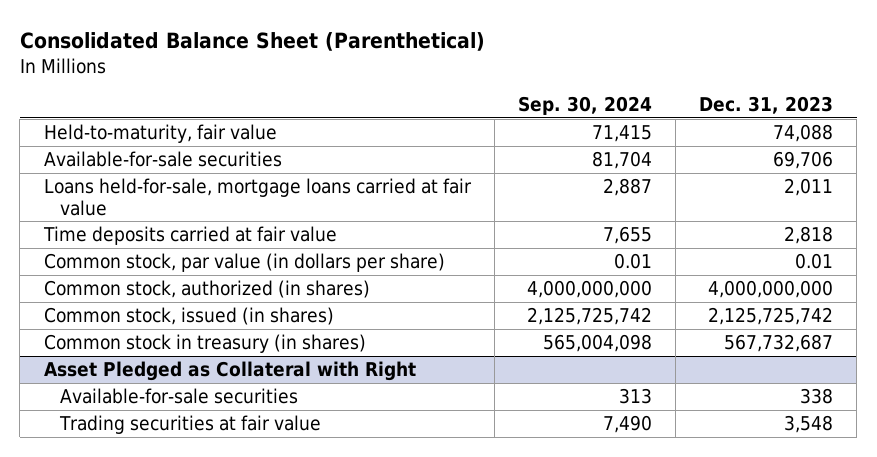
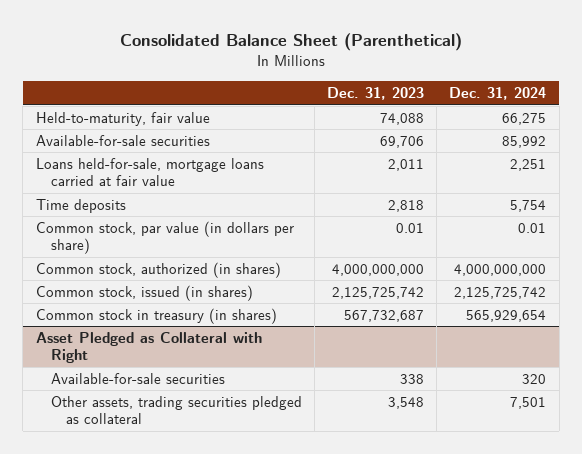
[517,96,652,116] Sep. 30, 2024 -> none
none -> [449,87,547,101] Dec. 31, 2024
[42,225,337,245] Time deposits carried at fair value -> [35,198,126,213] Time deposits
[59,414,322,434] Trading securities at fair value -> [50,395,302,425] Other assets, trading securities pledged as collateral

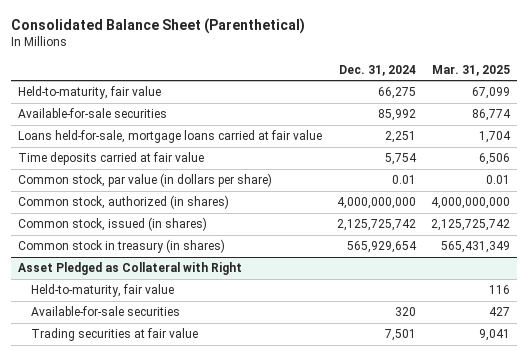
[327,87,425,101] Dec. 31, 2023 -> none
none -> [431,64,510,76] Mar. 31, 2025
[35,198,126,213] Time deposits -> [18,152,205,166] Time deposits carried at fair value
none -> [30,284,174,298] Held-to-maturity, fair value
[50,395,302,425] Other assets, trading securities pledged as collateral -> [30,328,198,342] Trading securities at fair value

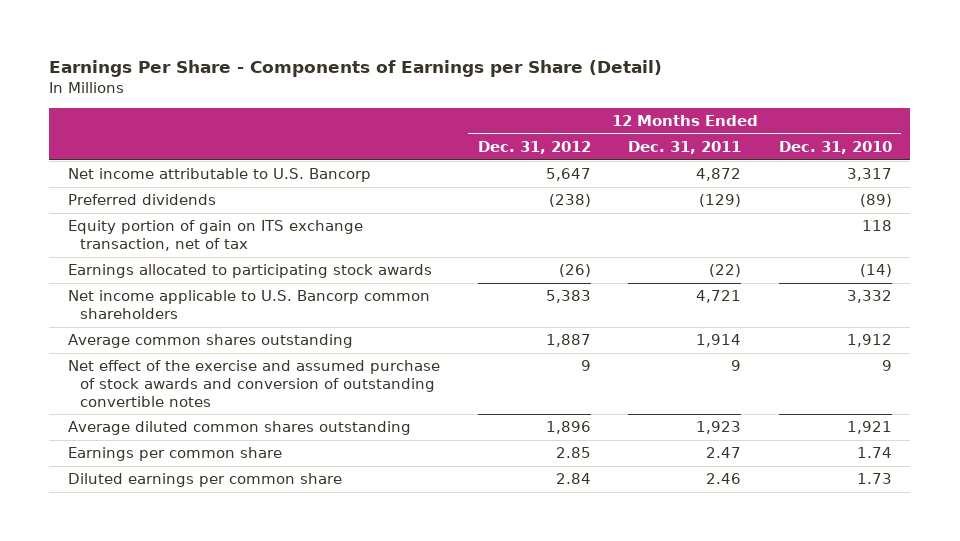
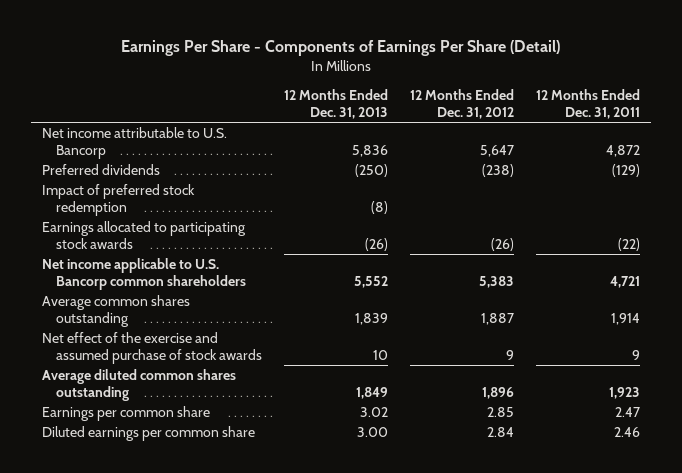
[49,59,663,77] Earnings Per Share - Components of Earnings per Share (Detail) -> [121,40,561,57] Earnings Per Share - Components of Earnings Per Share (Detail)
[778,141,892,155] Dec. 31, 2010 -> none
none -> [284,89,389,119] 12 Months Ended Dec. 31, 2013
[68,220,364,252] Equity portion of gain on ITS exchange transaction, net of tax -> none
none -> [41,184,195,216] Impact of preferred stock redemption
[68,360,441,407] Net effect of the exercise and assumed purchase of stock awards and conversion of outstanding convertible notes -> [41,332,263,364] Net effect of the exercise and assumed purchase of stock awards

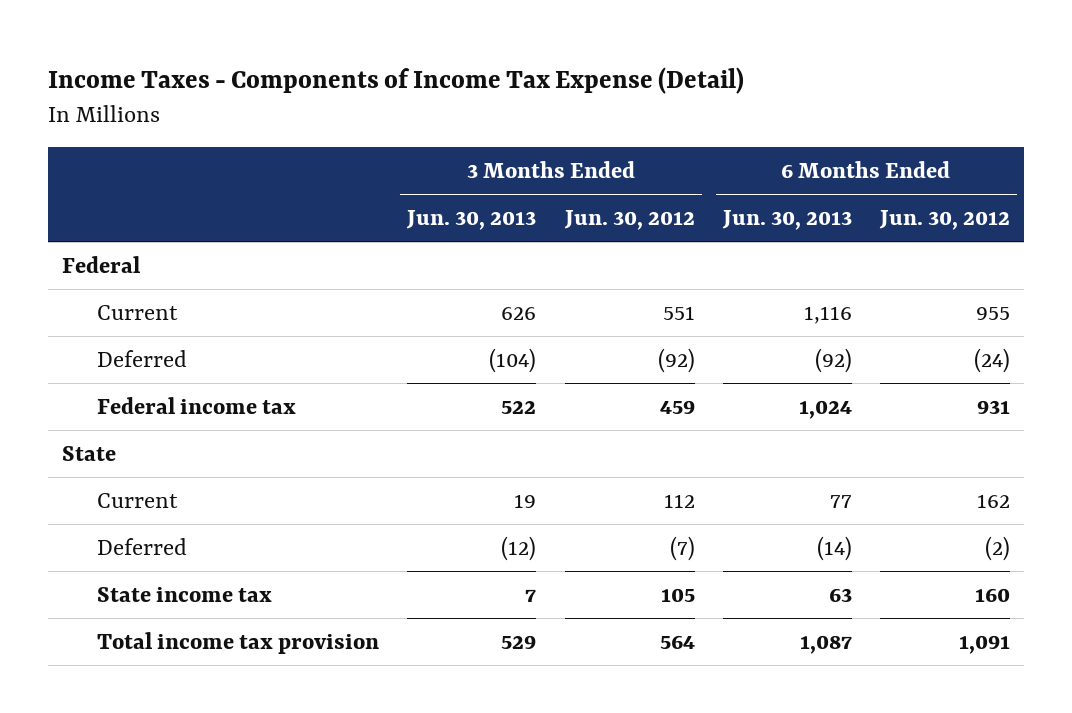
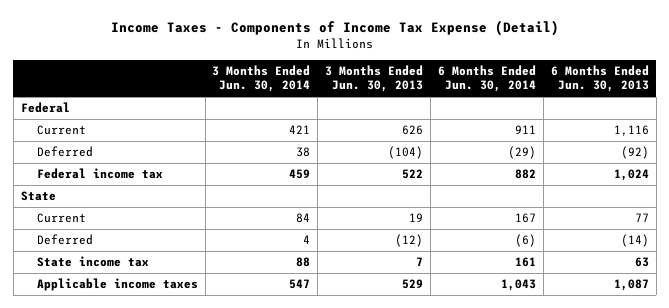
[563,210,695,231] Jun. 30, 2012 -> none
[878,210,1010,231] Jun. 30, 2012 -> none
none -> [212,65,311,93] 3 Months Ended Jun. 30, 2014
none -> [437,65,536,93] 6 Months Ended Jun. 30, 2014
[97,631,380,654] Total income tax provision -> [36,278,198,292] Applicable income taxes

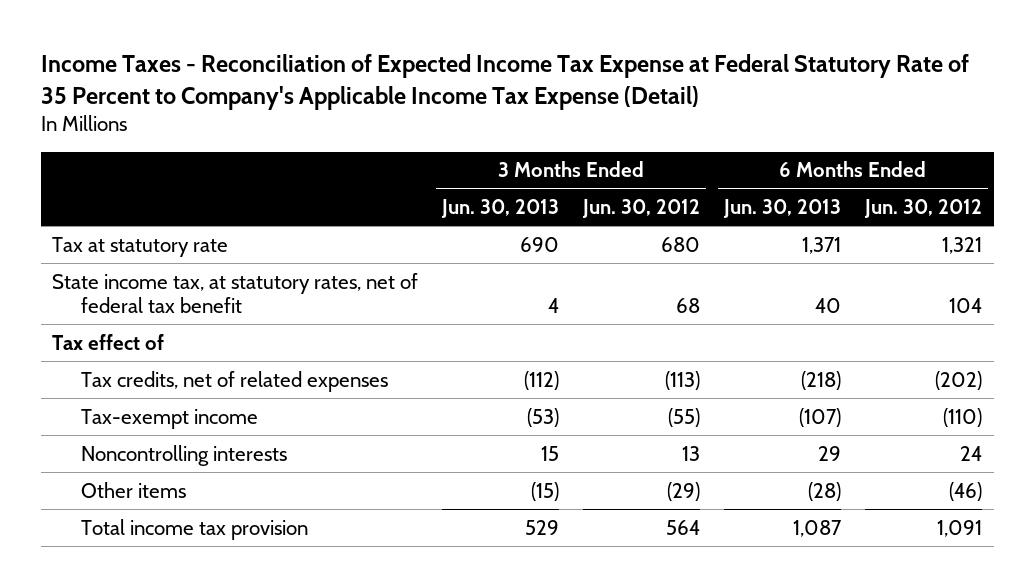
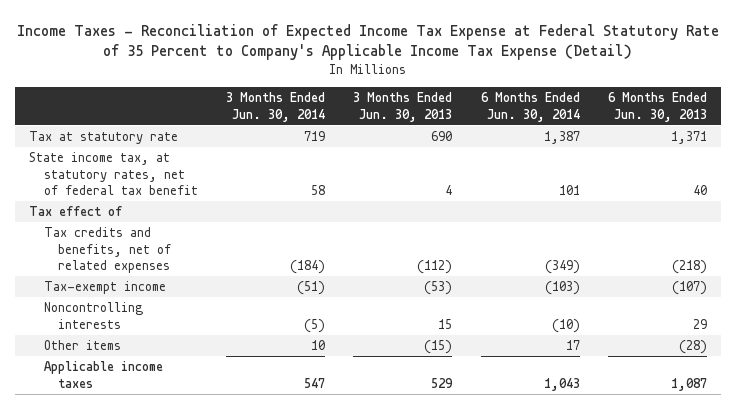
[582,199,701,219] Jun. 30, 2012 -> none
[864,199,983,219] Jun. 30, 2012 -> none
none -> [226,92,326,122] 3 Months Ended Jun. 30, 2014
none -> [480,92,580,122] 6 Months Ended Jun. 30, 2014
[80,370,388,392] Tax credits, net of related expenses -> [43,227,172,274] Tax credits and benefits, net of related expenses
[80,518,308,540] Total income tax provision -> [43,361,163,388] Applicable income taxes

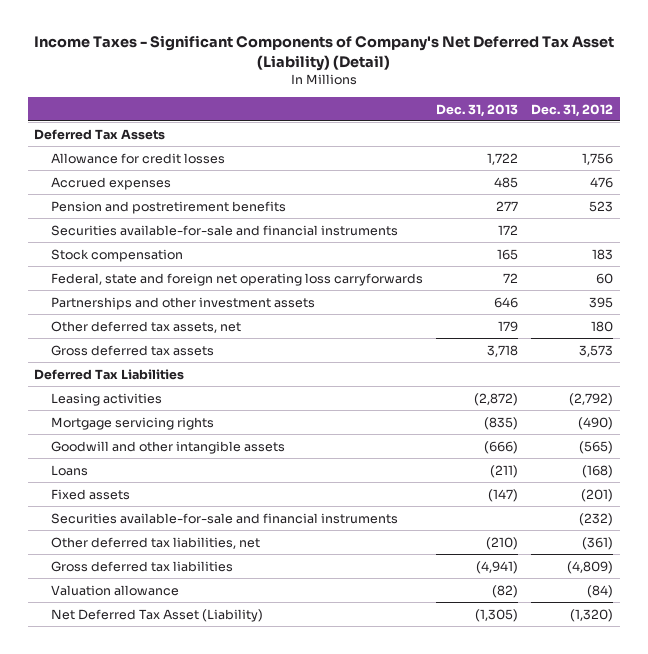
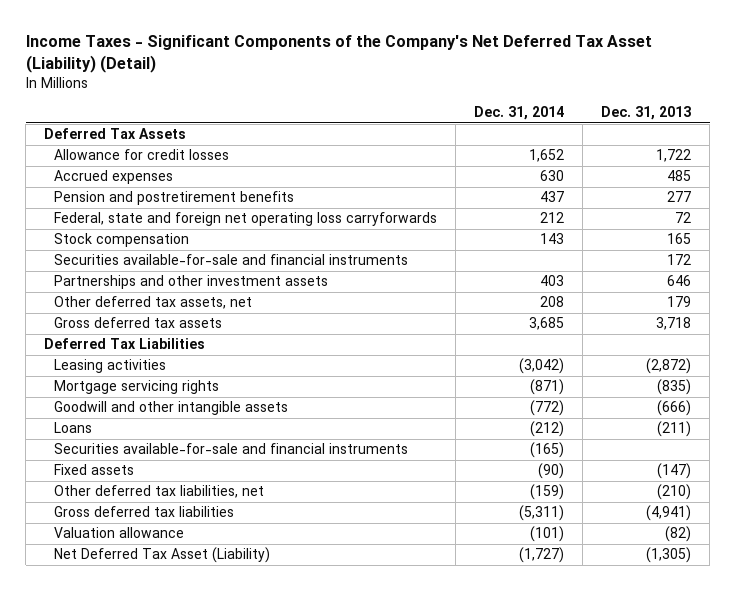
[33,35,614,72] Income Taxes - Significant Components of Company's Net Deferred Tax Asset (Liability) (Detail) -> [25,35,652,74] Income Taxes - Significant Components of the Company's Net Deferred Tax Asset (Liability) (Detail)
[531,103,614,117] Dec. 31, 2012 -> none
none -> [474,106,565,121] Dec. 31, 2014
[50,248,183,262] Stock compensation -> [54,233,190,248] Stock compensation
[50,224,398,236] Securities available-for-sale and financial instruments -> [54,254,409,266] Securities available-for-sale and financial instruments
[50,488,130,500] Fixed assets -> [54,464,135,476] Fixed assets

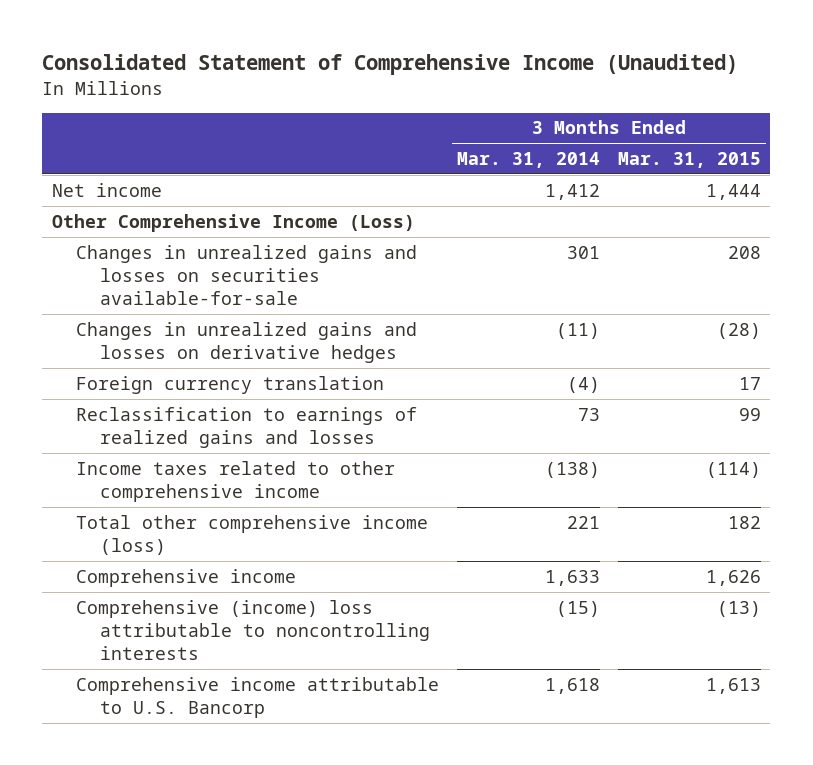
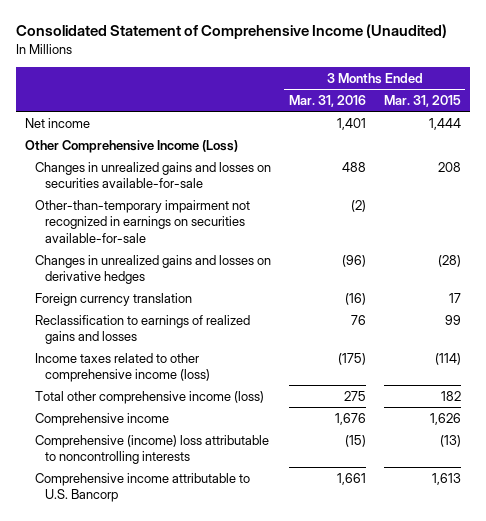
[456,152,600,169] Mar. 31, 2014 -> none
none -> [288,94,366,107] Mar. 31, 2016
none -> [35,199,251,243] Other-than-temporary impairment not recognized in earnings on securities available-for-sale
[75,460,395,502] Income taxes related to other comprehensive income -> [35,352,211,383] Income taxes related to other comprehensive income (loss)

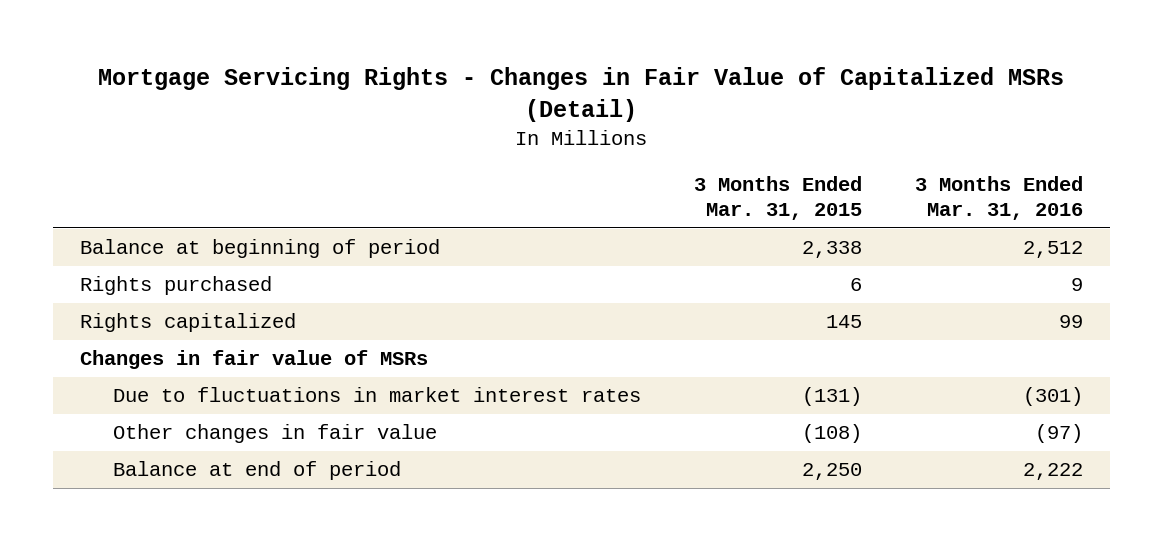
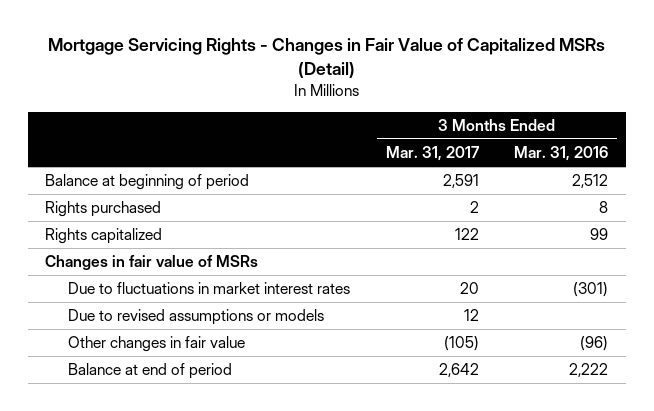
[693,175,862,220] 3 Months Ended Mar. 31, 2015 -> none
none -> [385,146,479,162] Mar. 31, 2017
[1071,278,1084,292] 9 -> [599,201,609,214] 8
none -> [68,309,325,326] Due to revised assumptions or models
[1035,424,1084,444] (97) -> [580,336,609,352] (96)

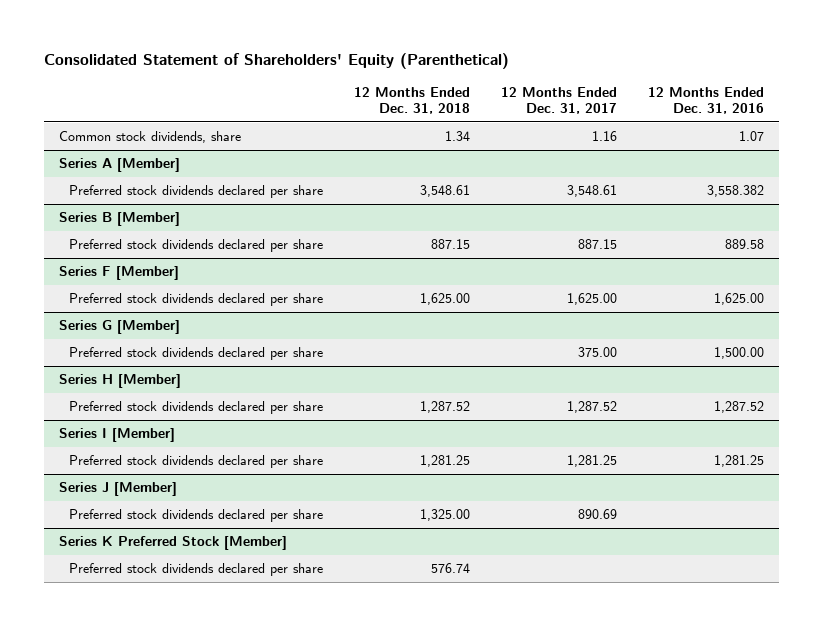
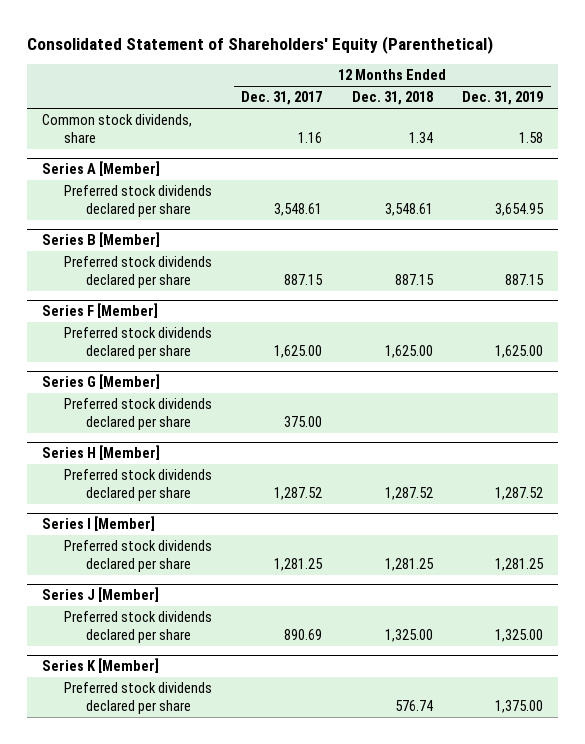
[647,87,764,115] 12 Months Ended Dec. 31, 2016 -> none
none -> [462,91,544,106] Dec. 31, 2019
[59,536,288,551] Series K Preferred Stock [Member] -> [41,658,159,674] Series K [Member]

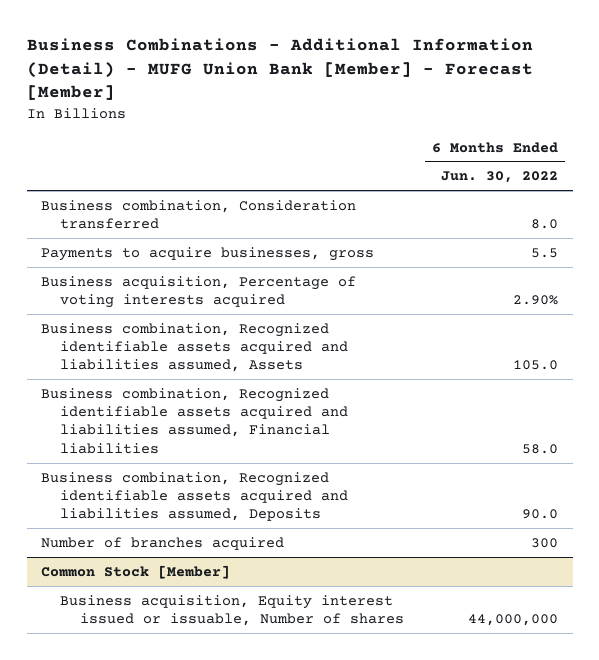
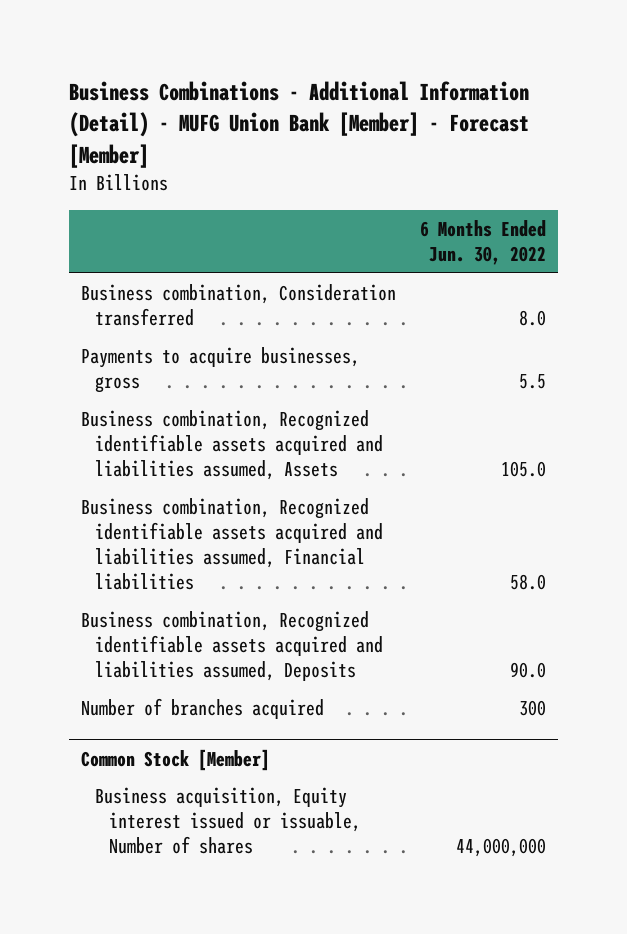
[41,275,357,309] Business acquisition, Percentage of voting interests acquired -> none

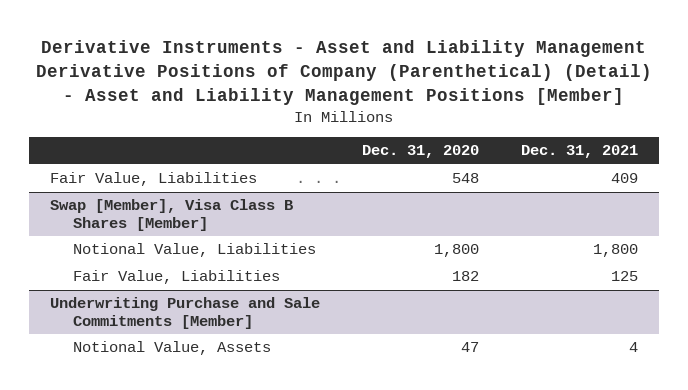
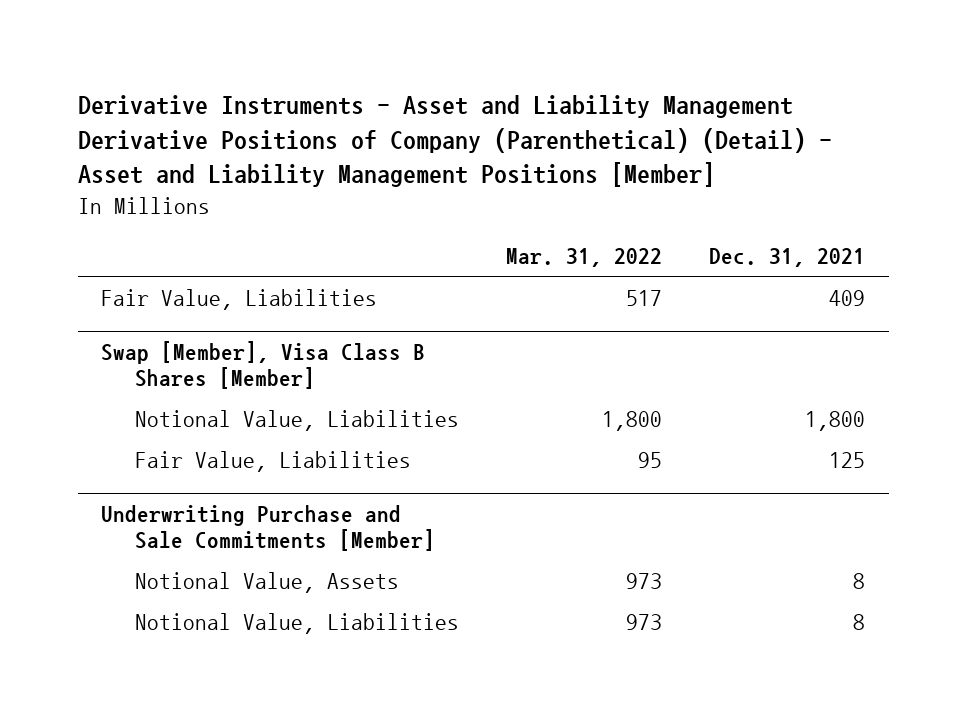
[362,145,480,159] Dec. 31, 2020 -> none
none -> [506,247,663,267] Mar. 31, 2022
[628,342,638,353] 4 -> [853,572,866,589] 8
none -> [135,612,460,634] Notional Value, Liabilities

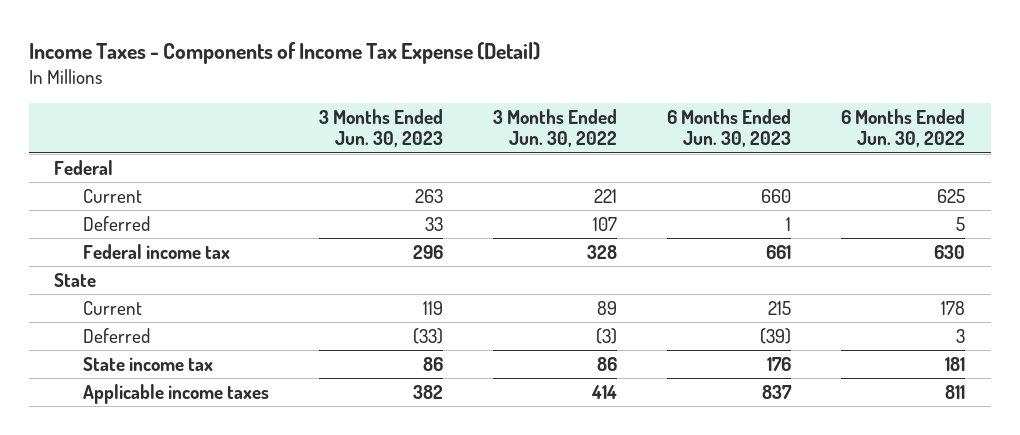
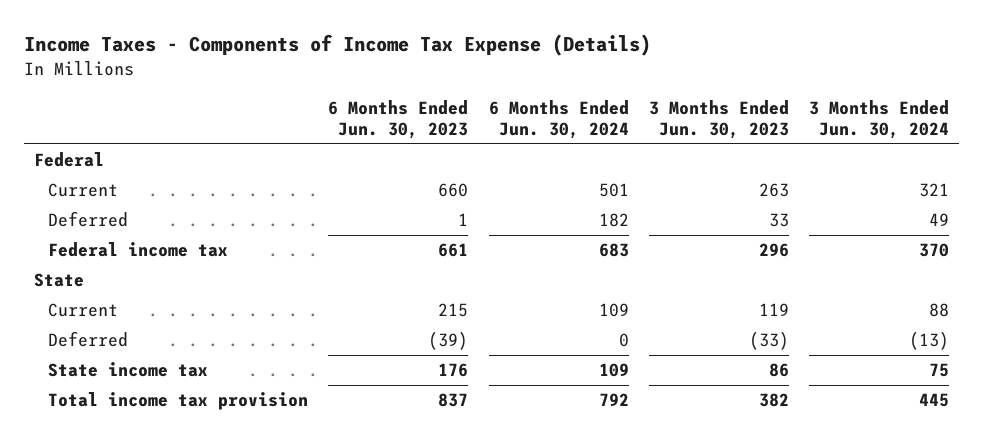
[29,41,541,64] Income Taxes - Components of Income Tax Expense (Detail) -> [24,34,652,57] Income Taxes - Components of Income Tax Expense (Details)
[493,108,618,148] 3 Months Ended Jun. 30, 2022 -> none
[841,108,966,148] 6 Months Ended Jun. 30, 2022 -> none
none -> [488,100,629,139] 6 Months Ended Jun. 30, 2024
none -> [808,100,949,139] 3 Months Ended Jun. 30, 2024
[83,383,270,404] Applicable income taxes -> [48,392,309,411] Total income tax provision

